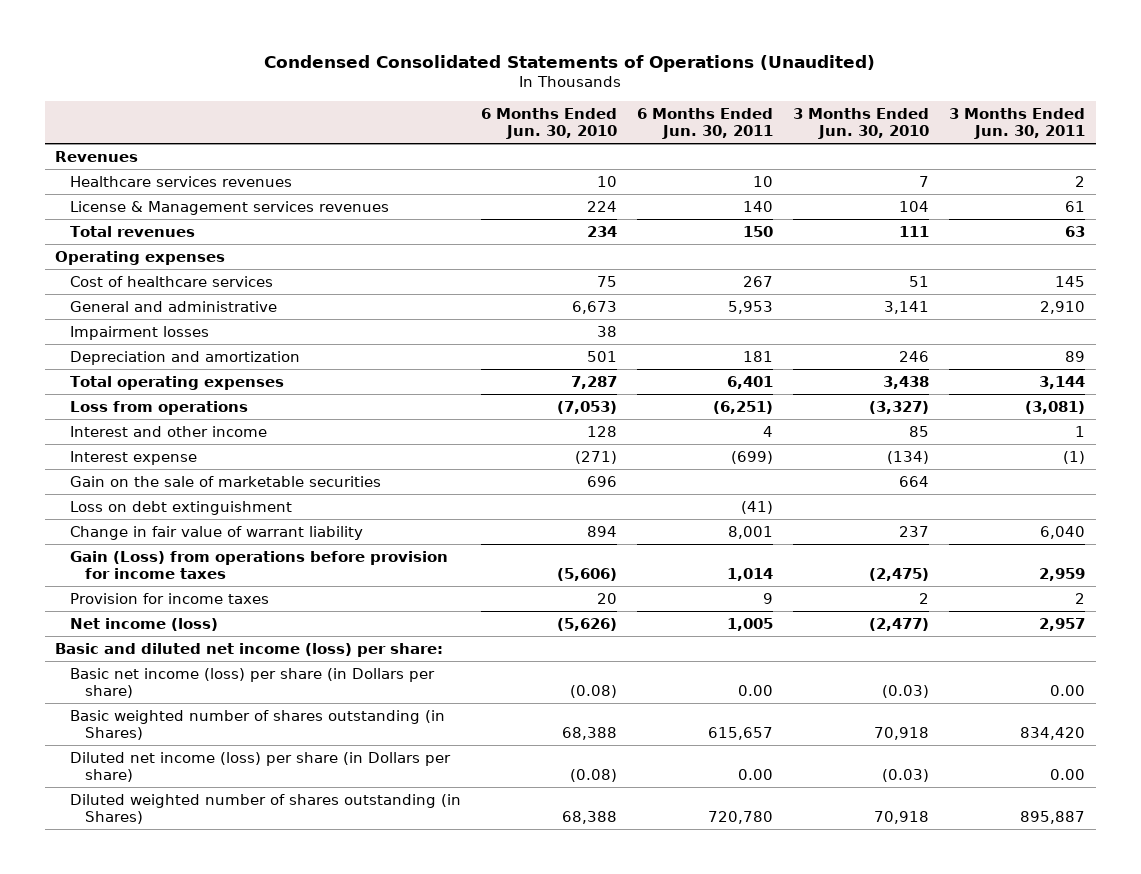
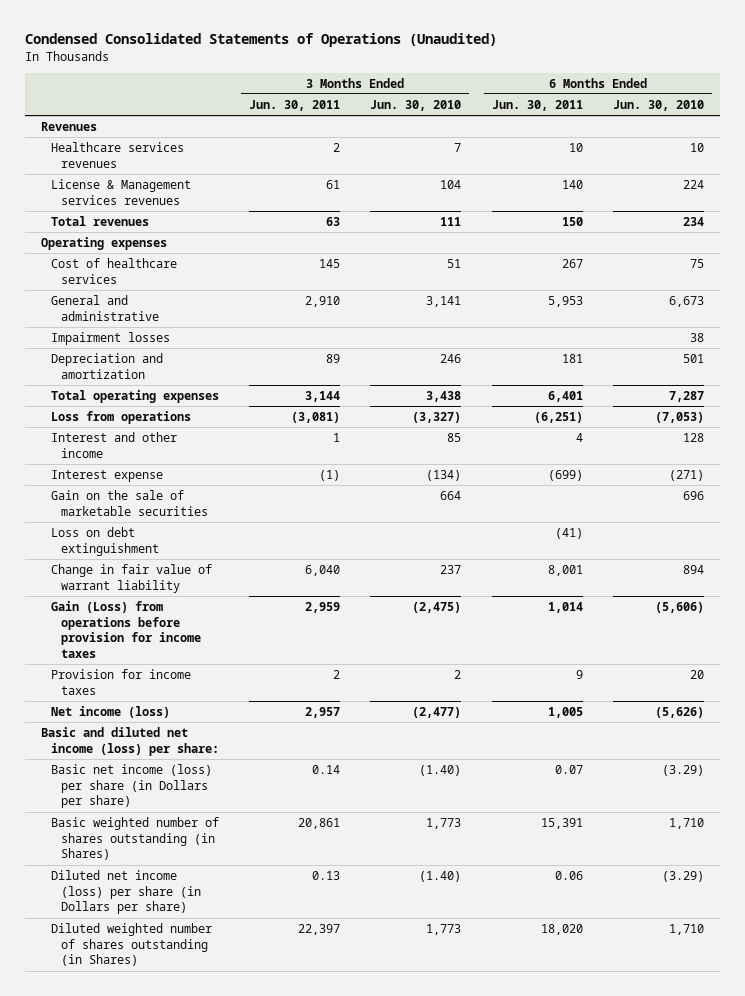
[570,684,618,698] (0.08) -> [662,765,705,777] (3.29)
[738,684,774,696] 0.00 -> [554,765,583,775] 0.07
[882,684,930,698] (0.03) -> [419,765,462,777] (1.40)
[1050,684,1086,696] 0.00 -> [312,765,341,775] 0.14
[562,726,618,740] 68,388 -> [669,818,705,830] 1,710
[708,726,774,740] 615,657 -> [540,818,583,830] 15,391
[874,726,930,740] 70,918 -> [426,818,462,830] 1,773
[1020,726,1086,740] 834,420 -> [298,818,341,830] 20,861
[570,768,618,782] (0.08) -> [662,871,705,883] (3.29)
[738,768,774,780] 0.00 -> [554,871,583,881] 0.06
[882,768,930,782] (0.03) -> [419,871,462,883] (1.40)
[1050,768,1086,780] 0.00 -> [312,871,341,881] 0.13
[562,810,618,824] 68,388 -> [669,924,705,936] 1,710
[708,810,774,824] 720,780 -> [540,924,583,936] 18,020
[874,810,930,824] 70,918 -> [426,924,462,936] 1,773
[1020,810,1086,824] 895,887 -> [298,924,341,936] 22,397

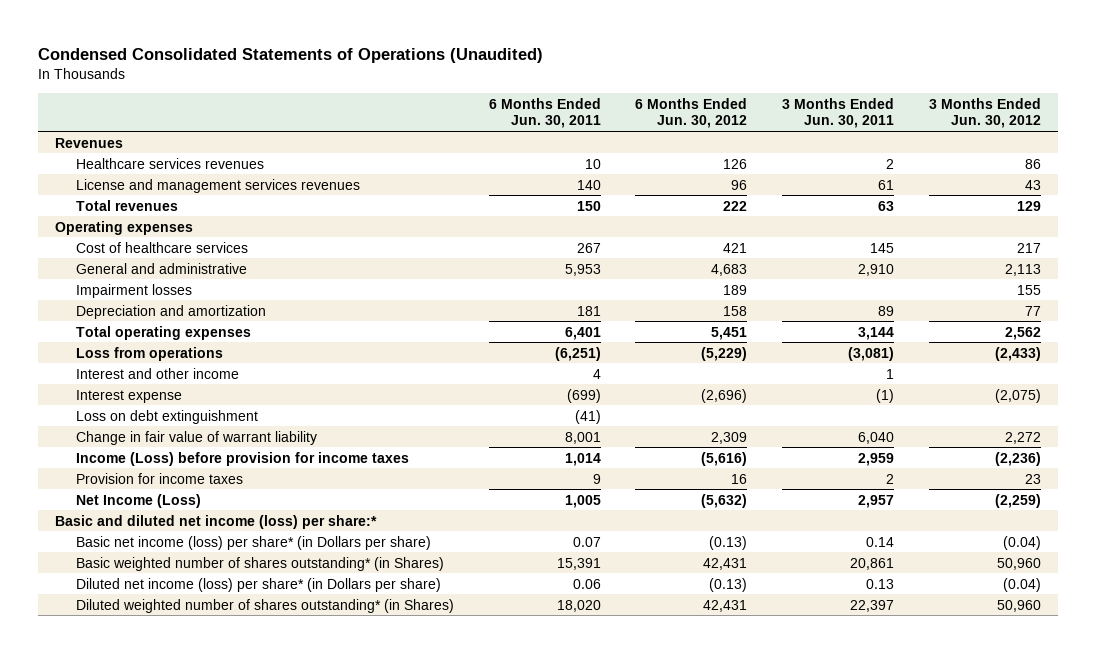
[370,99,462,111] Jun. 30, 2010 -> none
[613,99,705,111] Jun. 30, 2010 -> none
none -> [635,97,748,129] 6 Months Ended Jun. 30, 2012
none -> [928,97,1041,129] 3 Months Ended Jun. 30, 2012
[50,179,191,205] License & Management services revenues -> [76,178,361,193] License and management services revenues
[50,490,208,516] Gain on the sale of marketable securities -> none
[50,601,201,659] Gain (Loss) from operations before provision for income taxes -> [76,451,410,466] Income (Loss) before provision for income taxes
[50,706,170,719] Net income (loss) -> [76,493,202,508] Net Income (Loss)
[40,727,219,756] Basic and diluted net income (loss) per share: -> [54,514,377,529] Basic and diluted net income (loss) per share:*
[50,764,212,809] Basic net income (loss) per share (in Dollars per share) -> [76,535,432,550] Basic net income (loss) per share* (in Dollars per share)
[50,817,219,861] Basic weighted number of shares outstanding (in Shares) -> [76,556,445,571] Basic weighted number of shares outstanding* (in Shares)
[50,870,201,915] Diluted net income (loss) per share (in Dollars per share) -> [76,577,442,592] Diluted net income (loss) per share* (in Dollars per share)
[50,923,212,967] Diluted weighted number of shares outstanding (in Shares) -> [76,598,455,613] Diluted weighted number of shares outstanding* (in Shares)

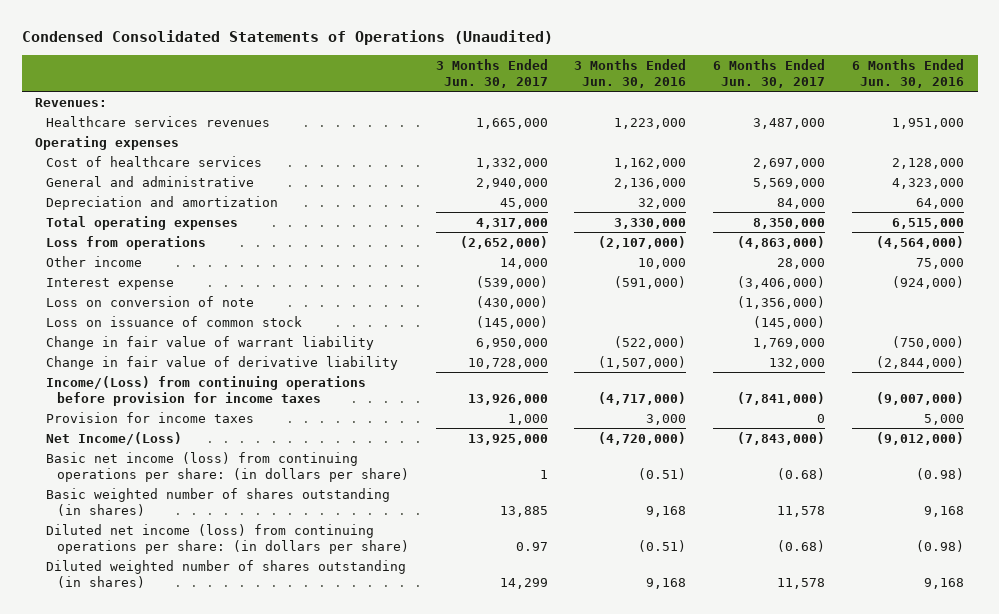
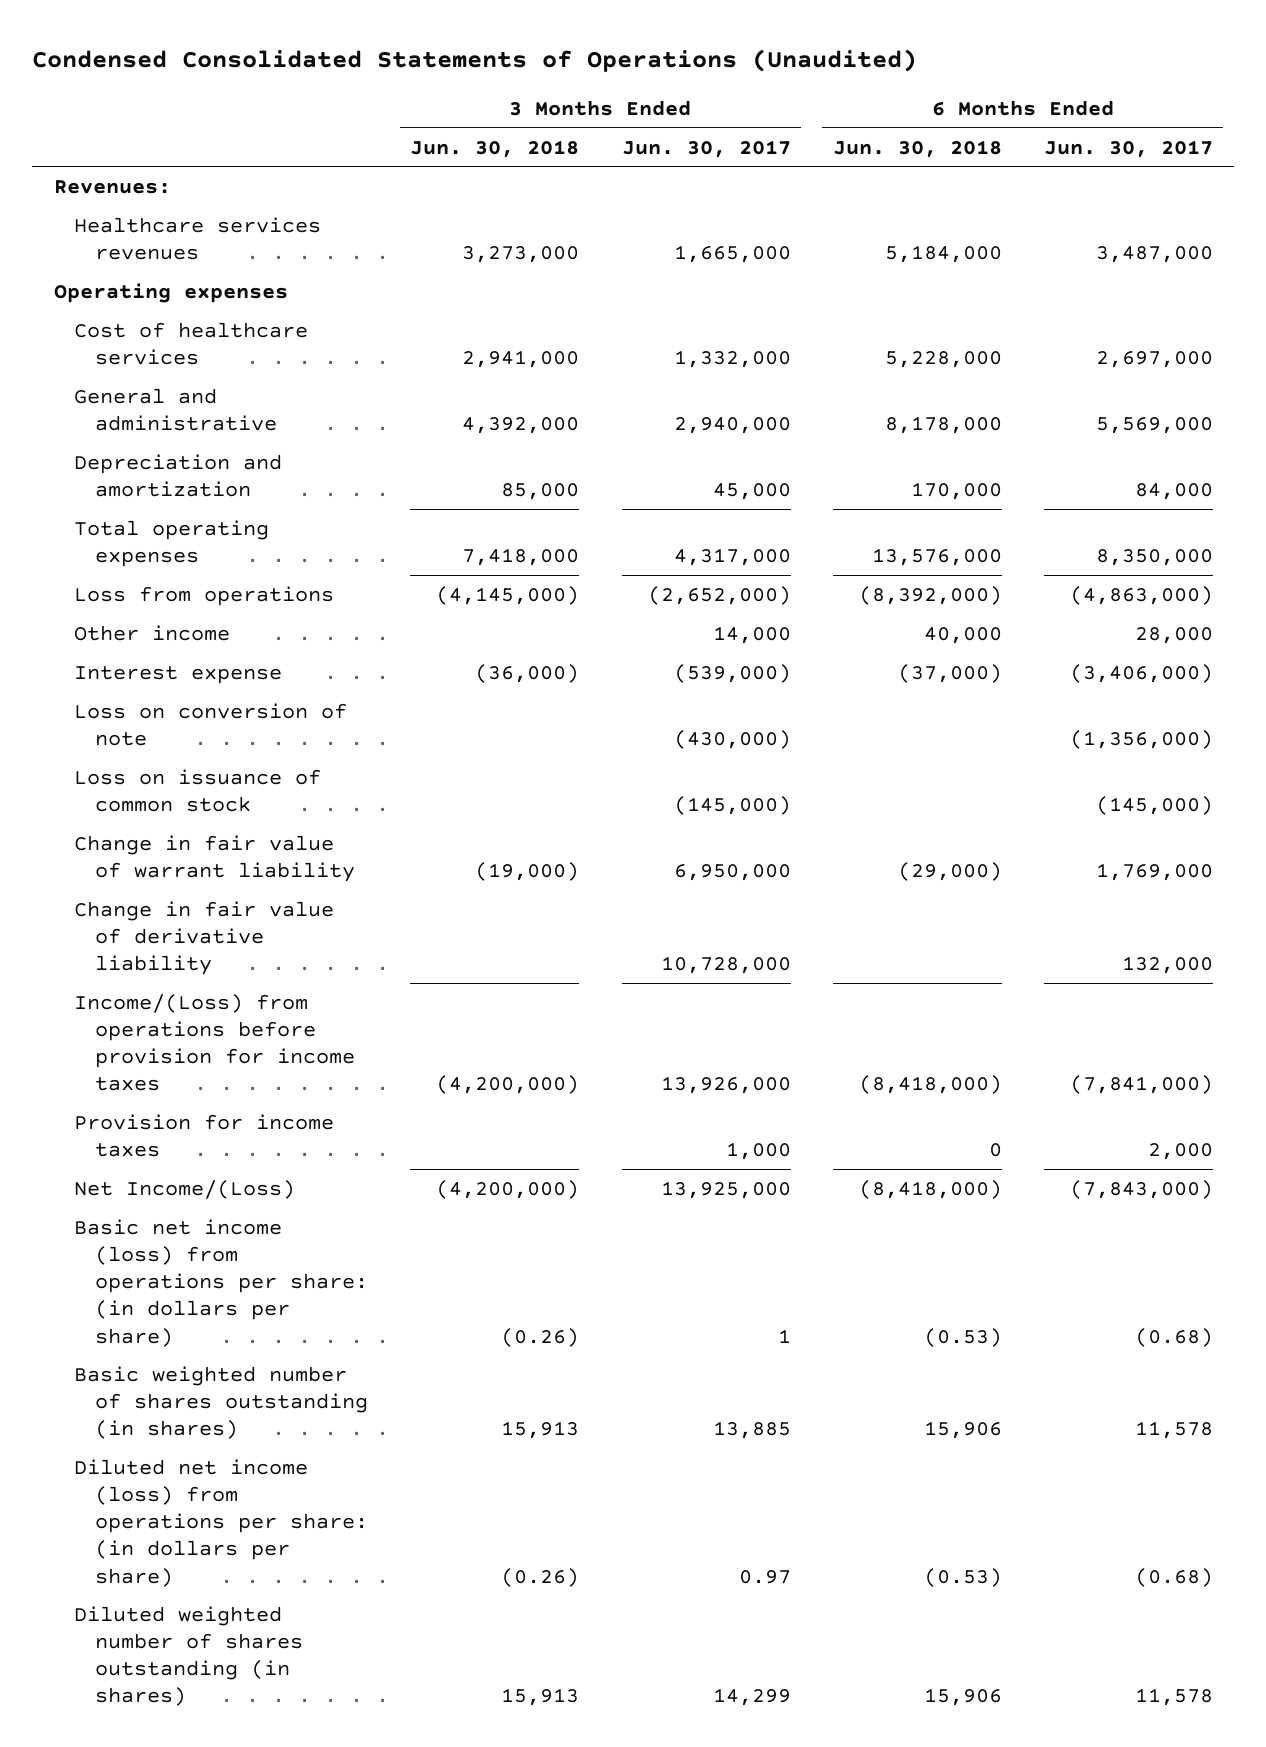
[574,58,687,89] 3 Months Ended Jun. 30, 2016 -> none
[852,58,965,89] 6 Months Ended Jun. 30, 2016 -> none
none -> [410,139,580,158] Jun. 30, 2018
none -> [832,139,1002,158] Jun. 30, 2018
[45,375,366,407] Income/(Loss) from continuing operations before provision for income taxes -> [74,993,356,1092] Income/(Loss) from operations before provision for income taxes
[817,413,826,423] 0 -> [1147,1143,1213,1161] 2,000
[45,451,409,483] Basic net income (loss) from continuing operations per share: (in dollars per share) -> [74,1218,369,1347] Basic net income (loss) from operations per share: (in dollars per share)
[45,523,409,555] Diluted net income (loss) from continuing operations per share: (in dollars per share) -> [74,1458,369,1587] Diluted net income (loss) from operations per share: (in dollars per share)

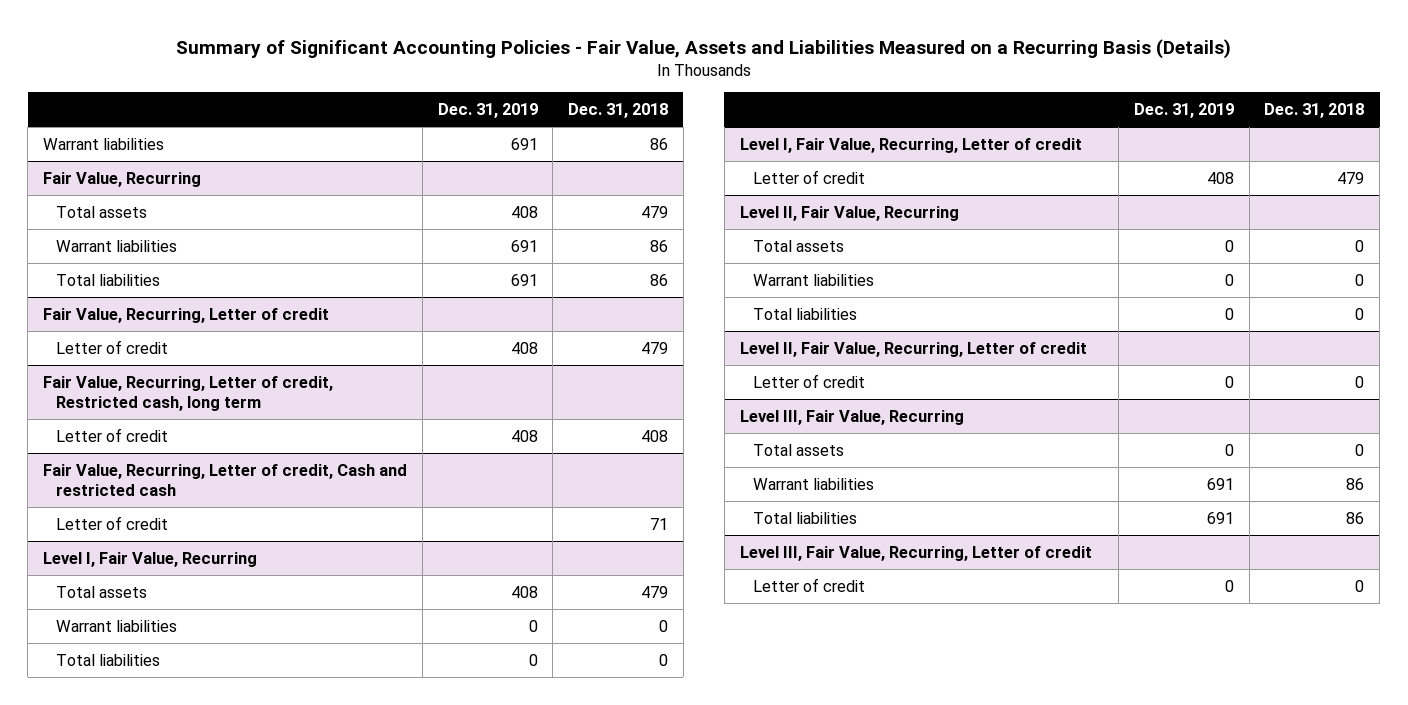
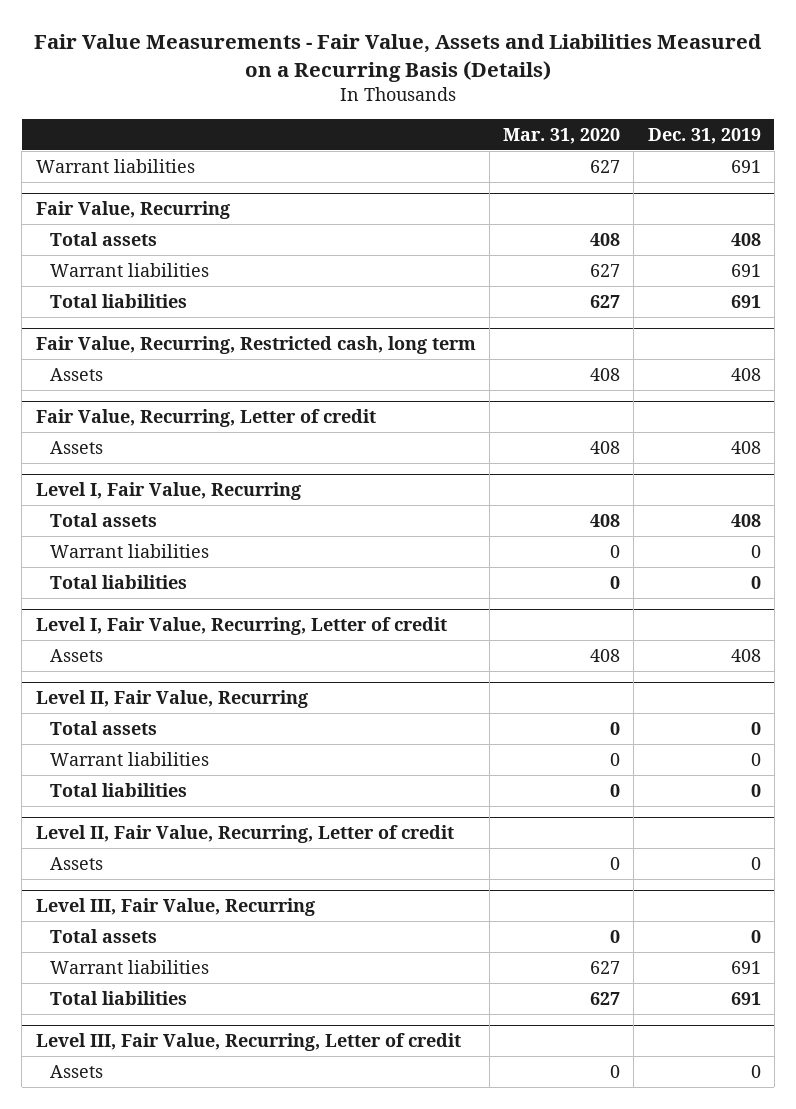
[175,38,1231,59] Summary of Significant Accounting Policies - Fair Value, Assets and Liabilities Measured on a Recurring Basis (Details) -> [34,34,763,83] Fair Value Measurements - Fair Value, Assets and Liabilities Measured on a Recurring Basis (Details)
[567,103,668,119] Dec. 31, 2018 -> none
none -> [503,127,621,144] Mar. 31, 2020
none -> [35,335,476,354] Fair Value, Recurring, Restricted cash, long term
none -> [49,367,103,381] Assets
[43,375,334,412] Fair Value, Recurring, Letter of credit, Restricted cash, long term -> none
[56,427,169,442] Letter of credit -> none
[43,463,408,497] Fair Value, Recurring, Letter of credit, Cash and restricted cash -> none
[56,515,169,530] Letter of credit -> none
[56,339,169,354] Letter of credit -> [49,440,103,454] Assets
[752,169,865,184] Letter of credit -> [49,648,103,662] Assets
[752,373,865,388] Letter of credit -> [49,856,103,870] Assets
[752,577,865,592] Letter of credit -> [49,1064,103,1078] Assets

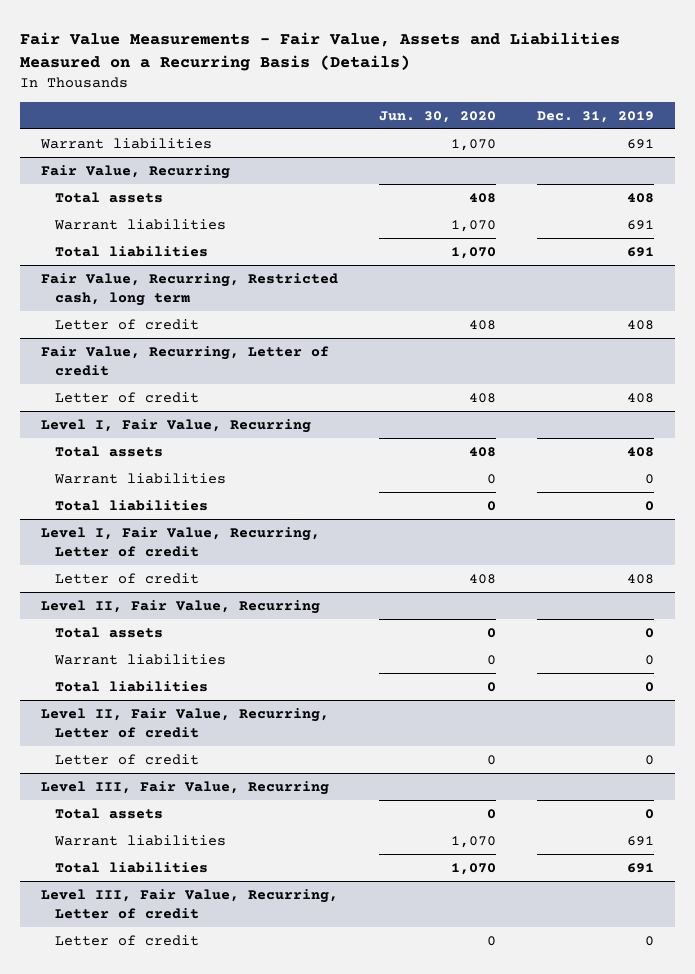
[503,127,621,144] Mar. 31, 2020 -> none
none -> [379,110,497,123] Jun. 30, 2020
[49,367,103,381] Assets -> [55,318,200,330] Letter of credit
[49,440,103,454] Assets -> [55,391,200,403] Letter of credit
[49,648,103,662] Assets -> [55,572,200,584] Letter of credit
[49,856,103,870] Assets -> [55,753,200,765] Letter of credit
[49,1064,103,1078] Assets -> [55,934,200,946] Letter of credit

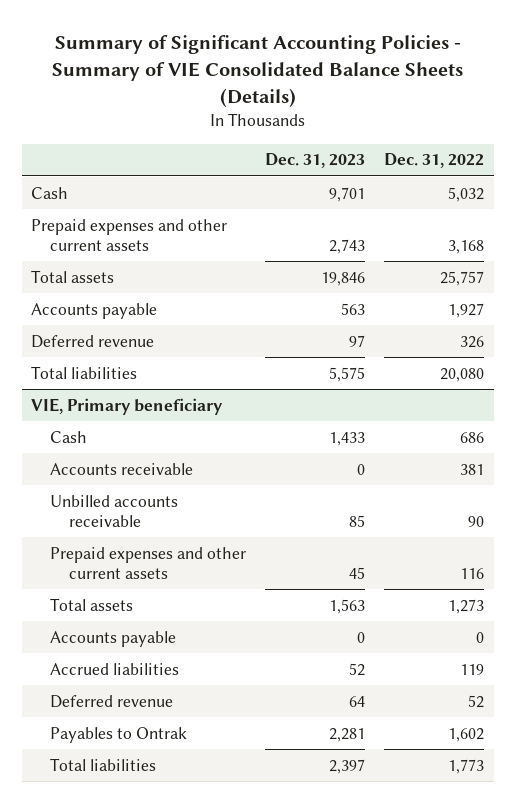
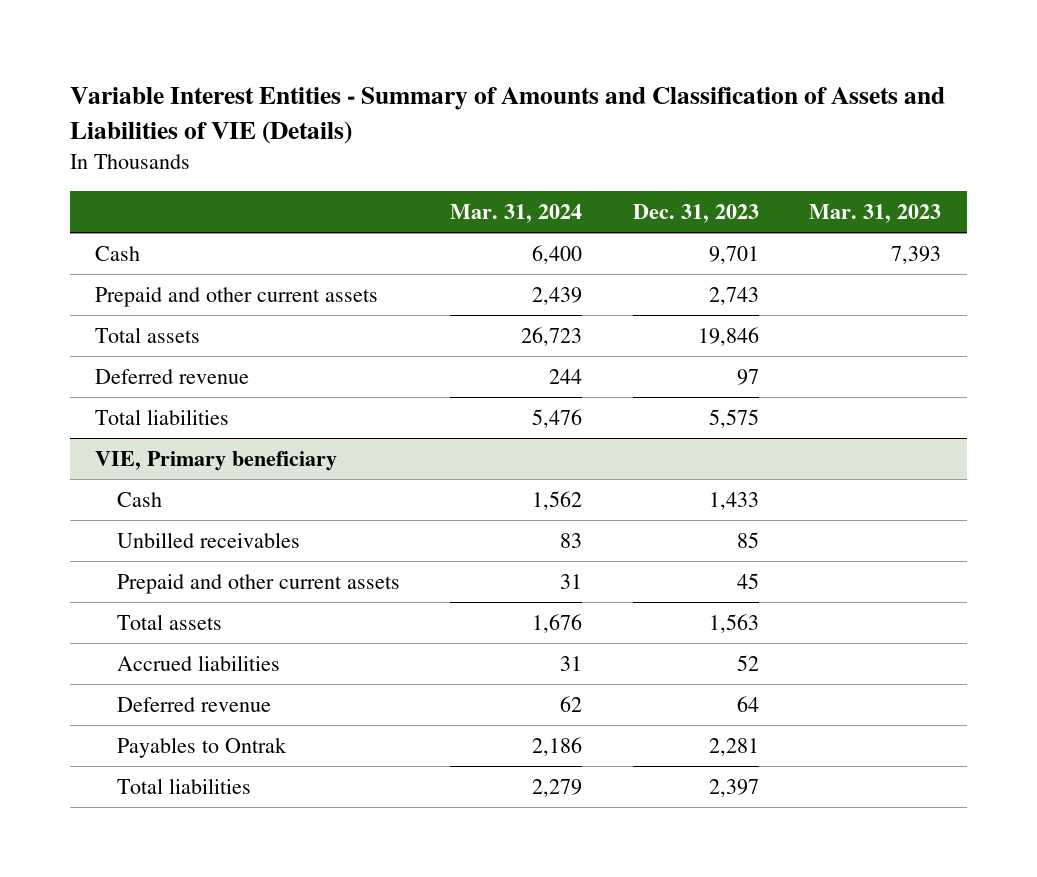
[51,34,463,108] Summary of Significant Accounting Policies - Summary of VIE Consolidated Balance Sheets (Details) -> [69,87,945,144] Variable Interest Entities - Summary of Amounts and Classification of Assets and Liabilities of VIE (Details)
[384,153,485,169] Dec. 31, 2022 -> none
none -> [450,203,583,223] Mar. 31, 2024
none -> [809,203,942,223] Mar. 31, 2023
[31,218,228,251] Prepaid expenses and other current assets -> [95,286,379,307] Prepaid and other current assets
[31,302,158,319] Accounts payable -> none
[49,462,193,475] Accounts receivable -> none
[49,494,178,527] Unbilled accounts receivable -> [116,531,300,548] Unbilled receivables
[49,546,246,579] Prepaid expenses and other current assets -> [116,573,400,594] Prepaid and other current assets
[49,630,176,647] Accounts payable -> none

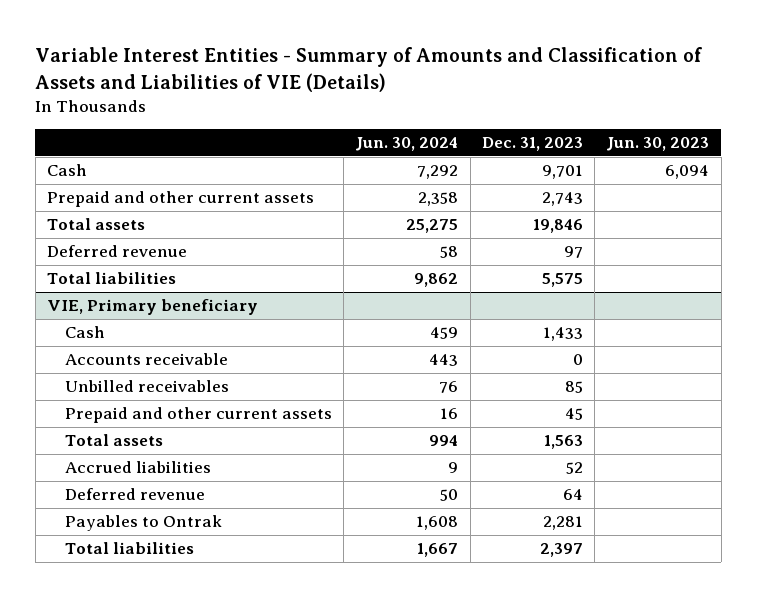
[450,203,583,223] Mar. 31, 2024 -> none
[809,203,942,223] Mar. 31, 2023 -> none
none -> [355,137,459,152] Jun. 30, 2024
none -> [606,137,710,152] Jun. 30, 2023
none -> [64,353,228,366] Accounts receivable

